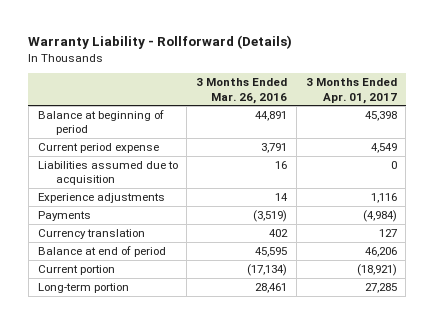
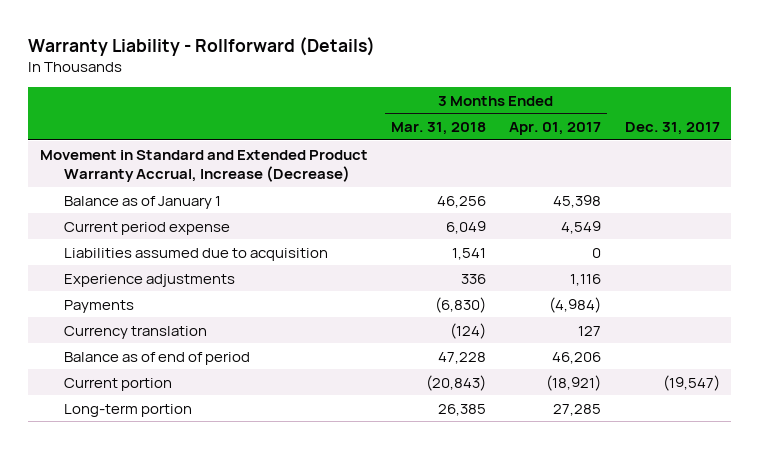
[196,78,288,104] 3 Months Ended Mar. 26, 2016 -> none
none -> [391,122,487,136] Mar. 31, 2018
none -> [624,122,720,136] Dec. 31, 2017
none -> [40,149,369,183] Movement in Standard and Extended Product Warranty Accrual, Increase (Decrease)
[37,109,164,136] Balance at beginning of period -> [63,195,221,209] Balance as of January 1
[37,245,166,257] Balance at end of period -> [63,351,250,365] Balance as of end of period

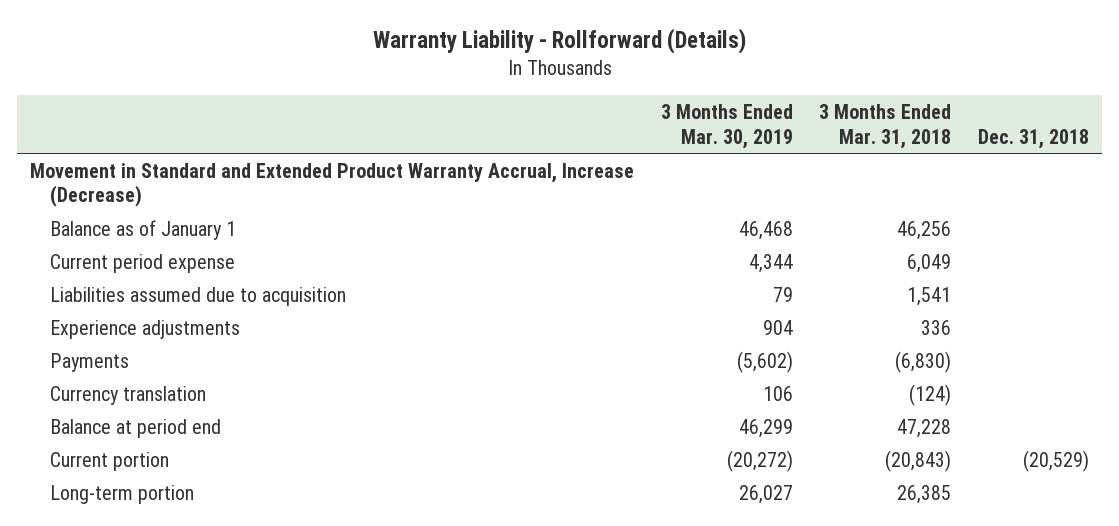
[509,122,602,136] Apr. 01, 2017 -> none
[624,122,720,136] Dec. 31, 2017 -> none
none -> [660,104,793,149] 3 Months Ended Mar. 30, 2019
none -> [978,128,1090,149] Dec. 31, 2018
[63,351,250,365] Balance as of end of period -> [50,418,222,438] Balance at period end

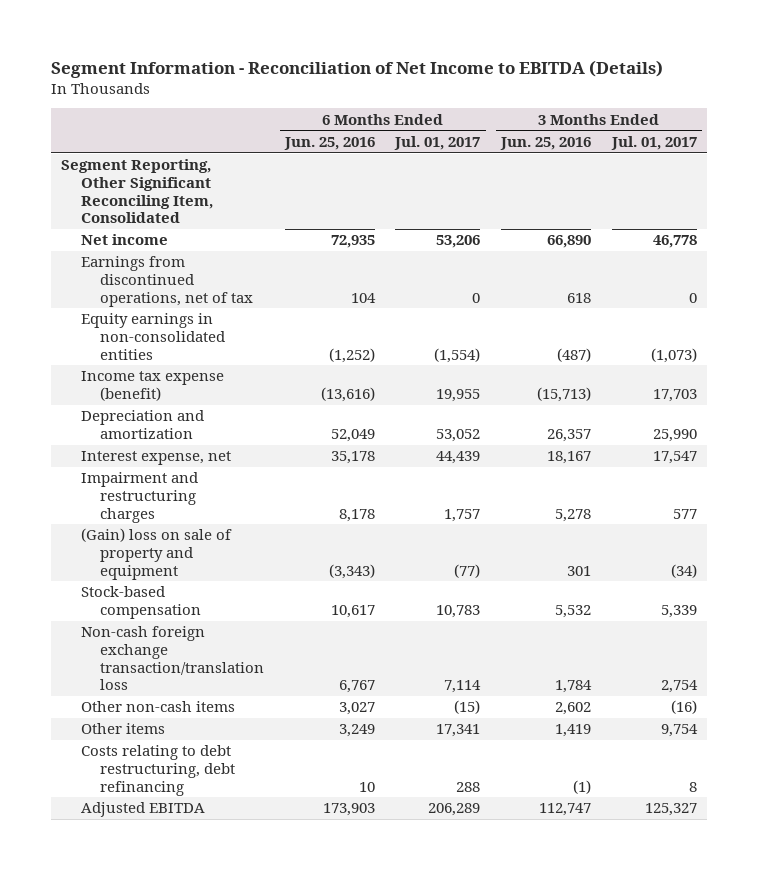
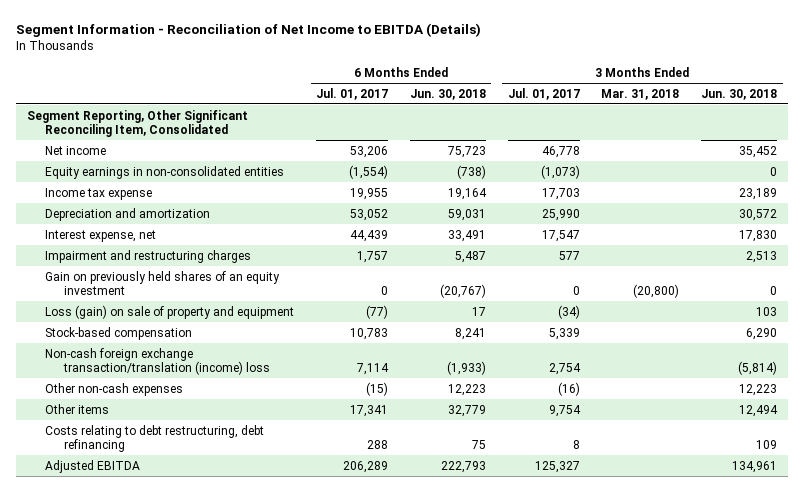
[283,136,375,150] Jun. 25, 2016 -> none
[500,136,592,150] Jun. 25, 2016 -> none
none -> [409,88,486,100] Jun. 30, 2018
none -> [601,88,680,100] Mar. 31, 2018
none -> [701,88,778,100] Jun. 30, 2018
[80,256,254,307] Earnings from discontinued operations, net of tax -> none
[80,371,224,401] Income tax expense (benefit) -> [45,187,153,200] Income tax expense
none -> [45,270,281,296] Gain on previously held shares of an equity investment
[80,528,232,580] (Gain) loss on sale of property and equipment -> [45,304,295,319] Loss (gain) on sale of property and equipment
[80,626,265,691] Non-cash foreign exchange transaction/translation loss -> [45,347,270,376] Non-cash foreign exchange transaction/translation (income) loss
[80,701,235,713] Other non-cash items -> [45,382,184,396] Other non-cash expenses

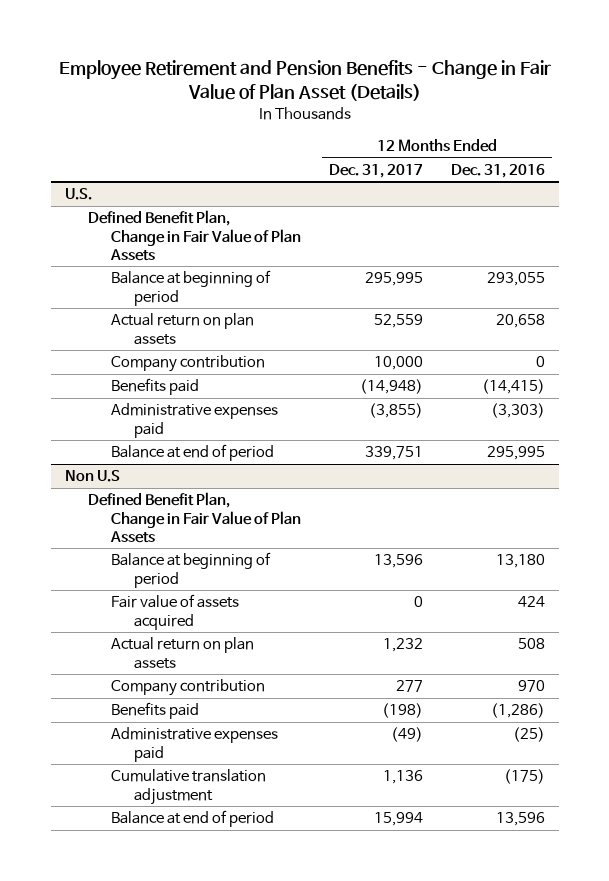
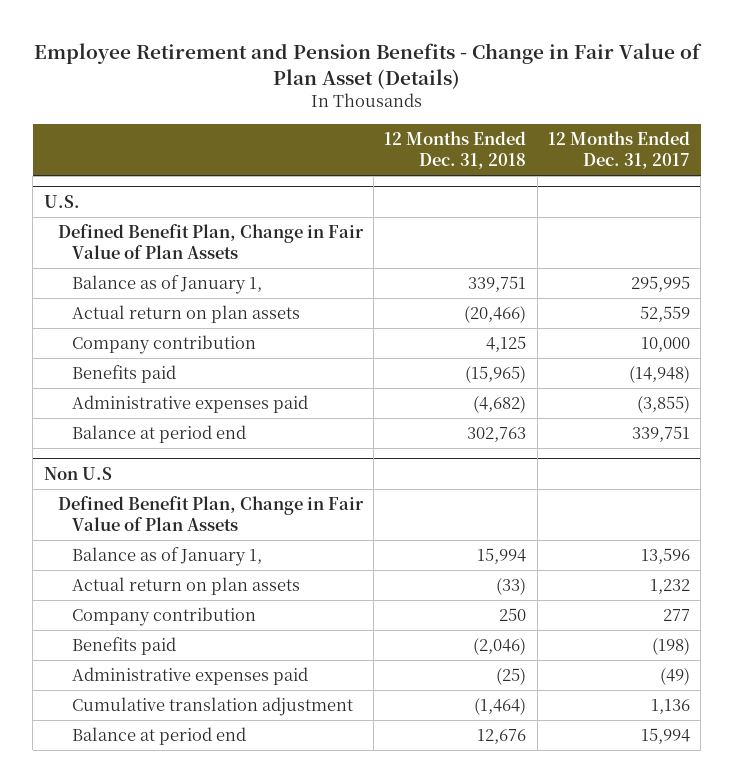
[450,163,545,178] Dec. 31, 2016 -> none
none -> [384,131,527,169] 12 Months Ended Dec. 31, 2018
[110,270,271,306] Balance at beginning of period -> [71,275,262,295] Balance as of January 1,
[110,444,274,462] Balance at end of period -> [71,425,246,444] Balance at period end
[110,594,239,630] Fair value of assets acquired -> none
[110,552,271,588] Balance at beginning of period -> [71,547,262,567] Balance as of January 1,
[110,810,274,828] Balance at end of period -> [71,727,246,746] Balance at period end

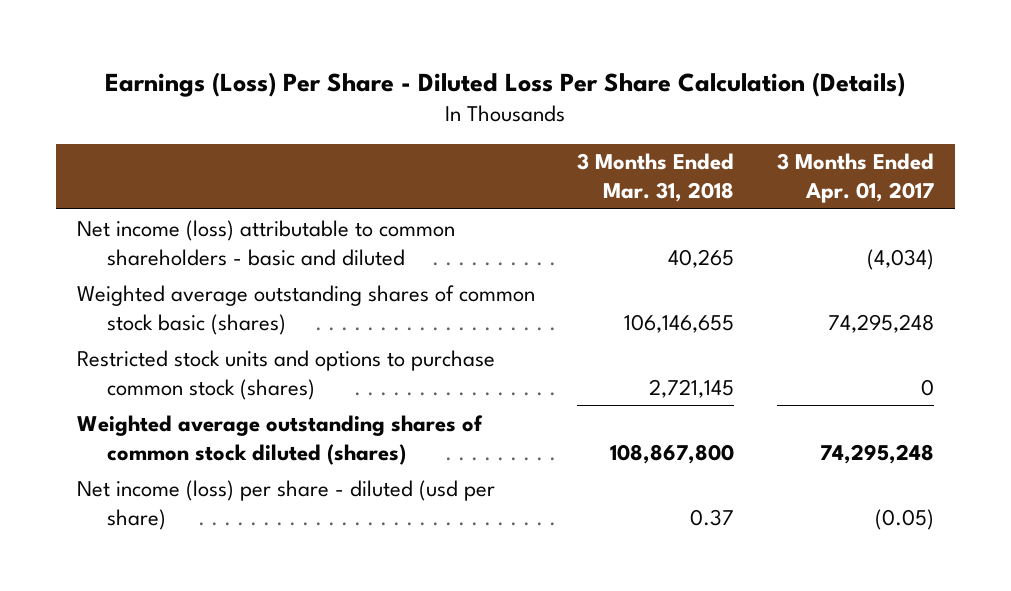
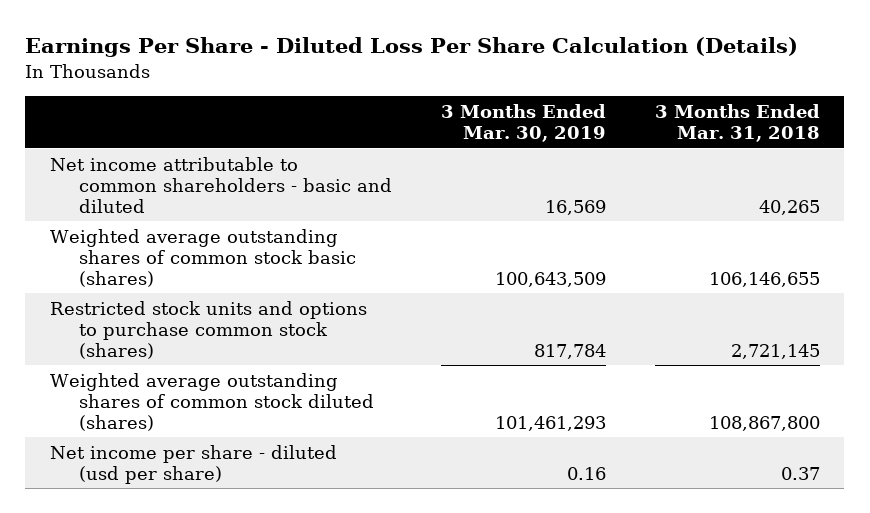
[105,71,906,97] Earnings (Loss) Per Share - Diluted Loss Per Share Calculation (Details) -> [25,37,799,58] Earnings Per Share - Diluted Loss Per Share Calculation (Details)
[776,153,934,204] 3 Months Ended Apr. 01, 2017 -> none
none -> [440,103,606,143] 3 Months Ended Mar. 30, 2019
[77,219,456,266] Net income (loss) attributable to common shareholders - basic and diluted -> [49,156,392,214] Net income attributable to common shareholders - basic and diluted
[77,479,496,530] Net income (loss) per share - diluted (usd per share) -> [49,444,337,484] Net income per share - diluted (usd per share)

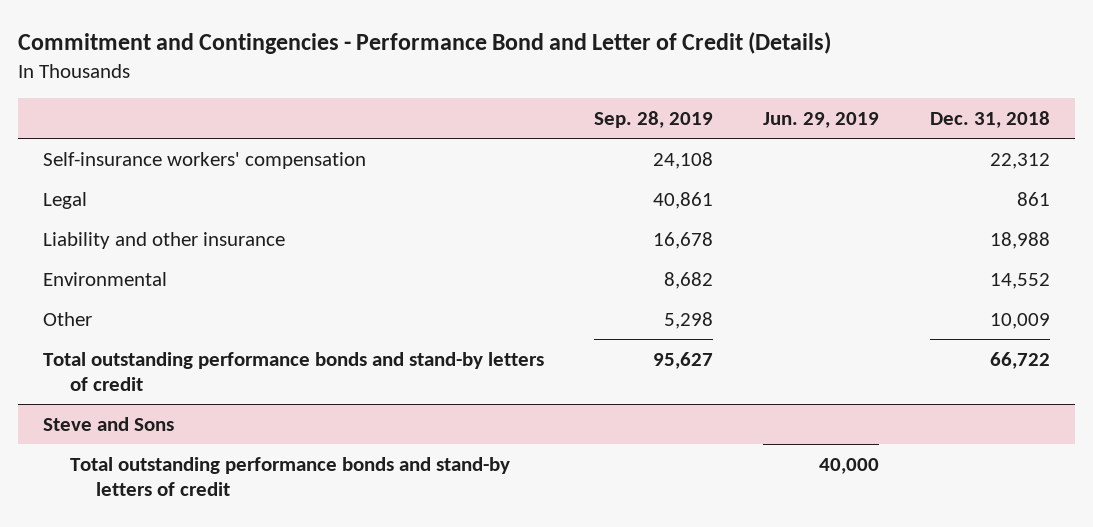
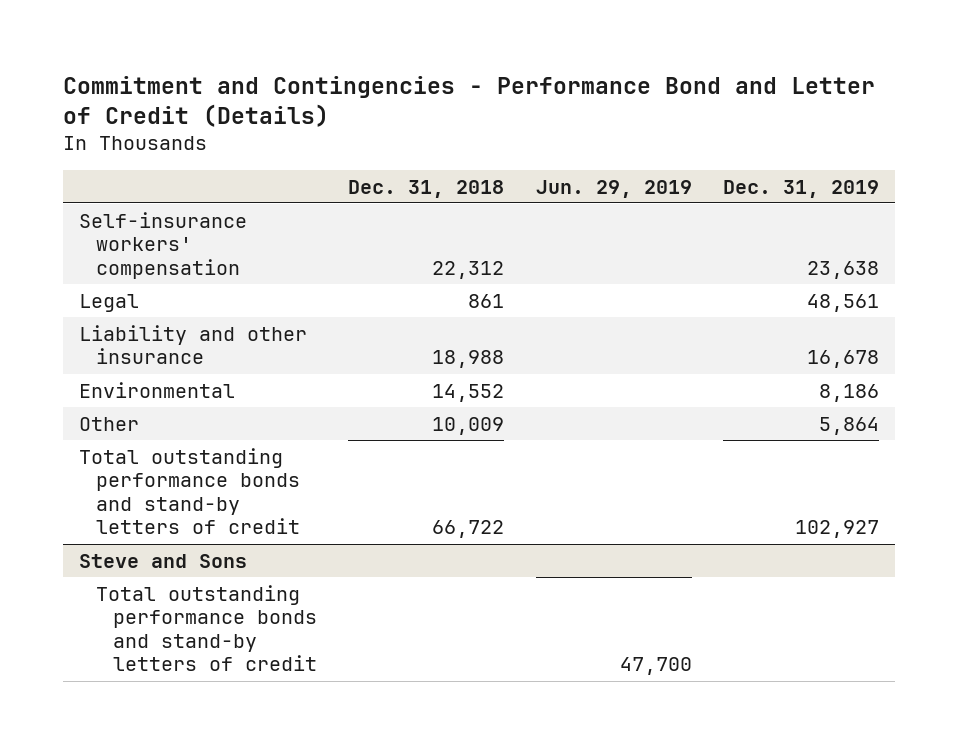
[594,111,714,129] Sep. 28, 2019 -> none
none -> [723,179,880,198] Dec. 31, 2019
[819,457,880,474] 40,000 -> [619,657,692,676] 47,700

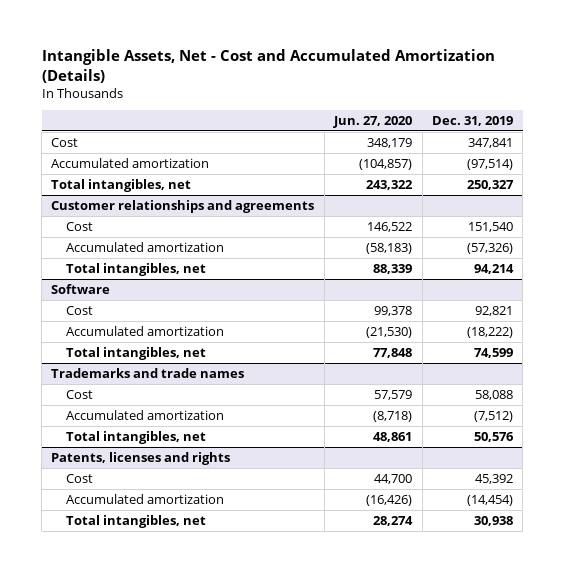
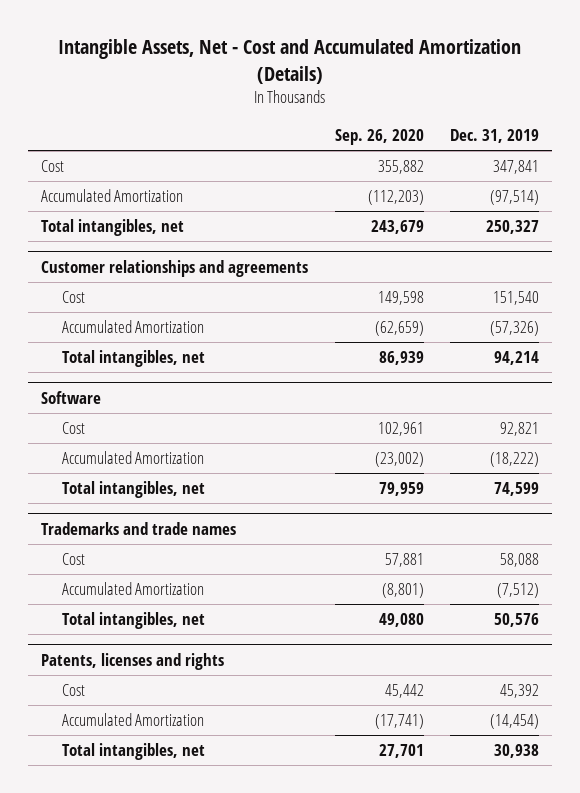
[333,116,413,129] Jun. 27, 2020 -> none
none -> [334,129,424,146] Sep. 26, 2020
[51,157,210,168] Accumulated amortization -> [41,188,184,202] Accumulated Amortization
[65,241,224,252] Accumulated amortization -> [62,319,205,333] Accumulated Amortization
[65,325,224,336] Accumulated amortization -> [62,450,205,464] Accumulated Amortization
[65,409,224,420] Accumulated amortization -> [62,581,205,595] Accumulated Amortization
[65,493,224,504] Accumulated amortization -> [62,712,205,726] Accumulated Amortization

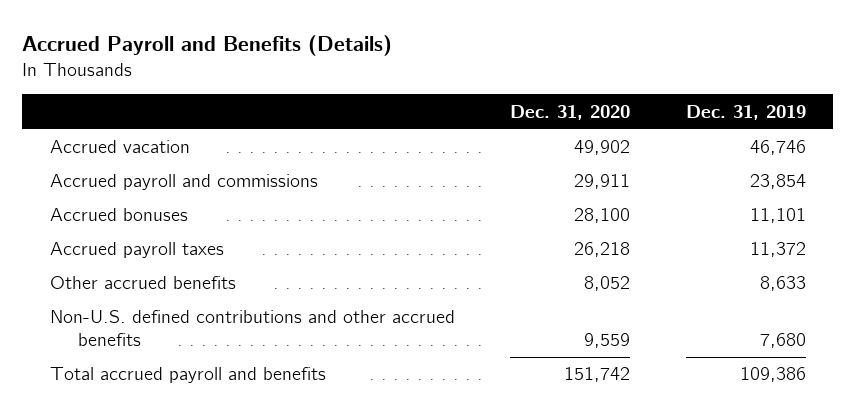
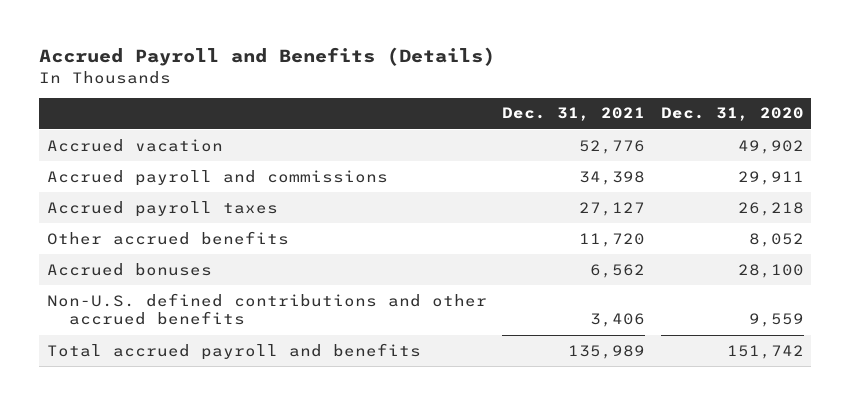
[685,104,806,120] Dec. 31, 2019 -> none
none -> [502,107,646,122] Dec. 31, 2021
[50,208,189,222] Accrued bonuses -> [46,262,212,276] Accrued bonuses

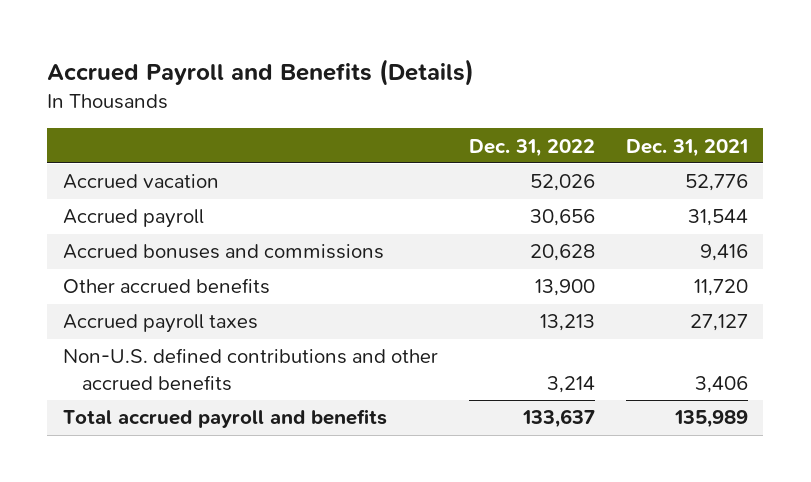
[660,107,804,122] Dec. 31, 2020 -> none
none -> [468,138,595,157] Dec. 31, 2022
[46,169,388,186] Accrued payroll and commissions -> [62,209,204,229] Accrued payroll
[579,170,646,185] 34,398 -> [687,209,748,227] 31,544
none -> [62,244,384,260] Accrued bonuses and commissions
[46,262,212,276] Accrued bonuses -> none
[46,200,278,217] Accrued payroll taxes -> [62,314,258,334] Accrued payroll taxes

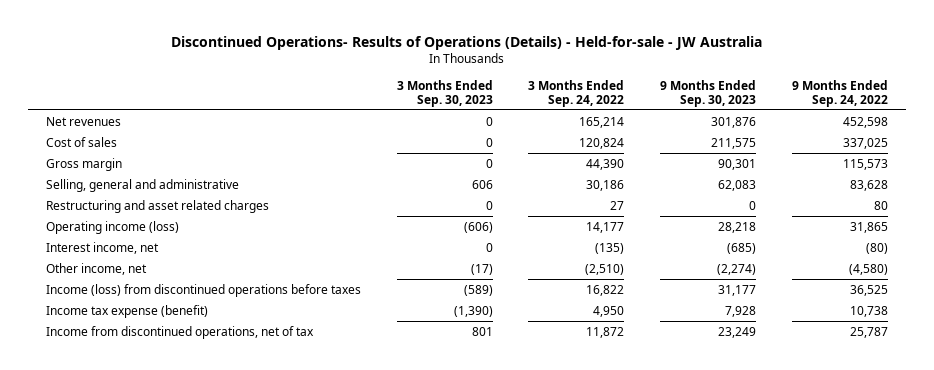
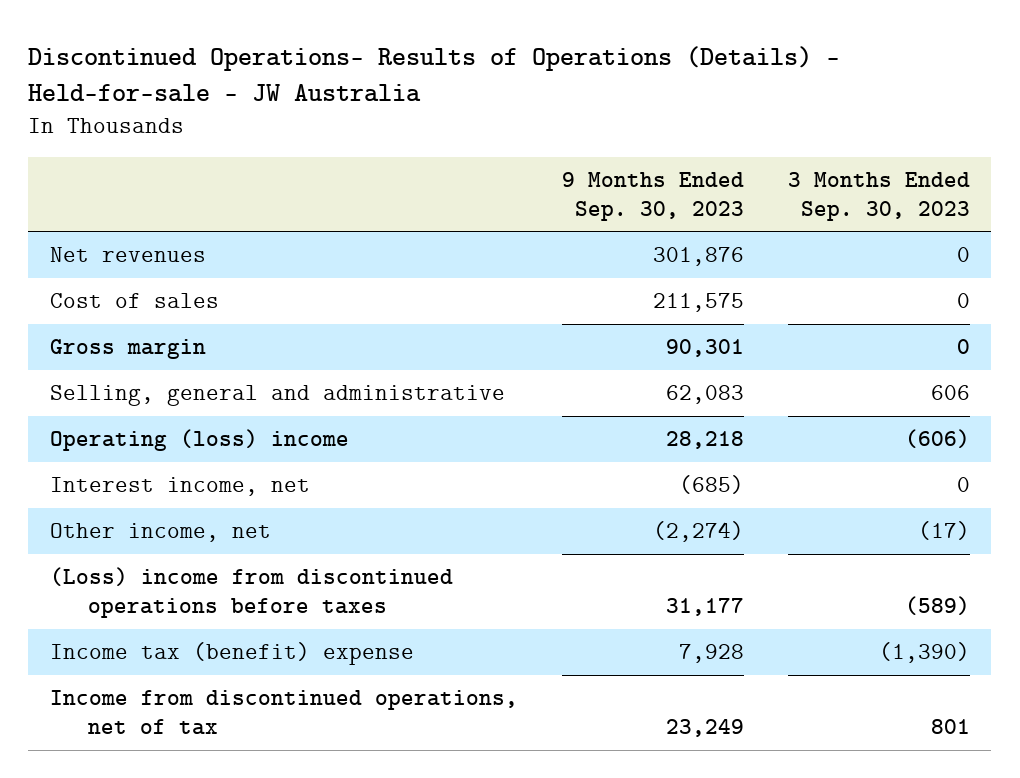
[528,79,625,107] 3 Months Ended Sep. 24, 2022 -> none
[792,79,889,107] 9 Months Ended Sep. 24, 2022 -> none
[45,199,269,213] Restructuring and asset related charges -> none
[45,220,179,234] Operating income (loss) -> [50,428,350,451] Operating (loss) income
[45,283,361,297] Income (loss) from discontinued operations before taxes -> [50,566,454,619] (Loss) income from discontinued operations before taxes
[45,304,208,318] Income tax expense (benefit) -> [50,641,415,665] Income tax (benefit) expense

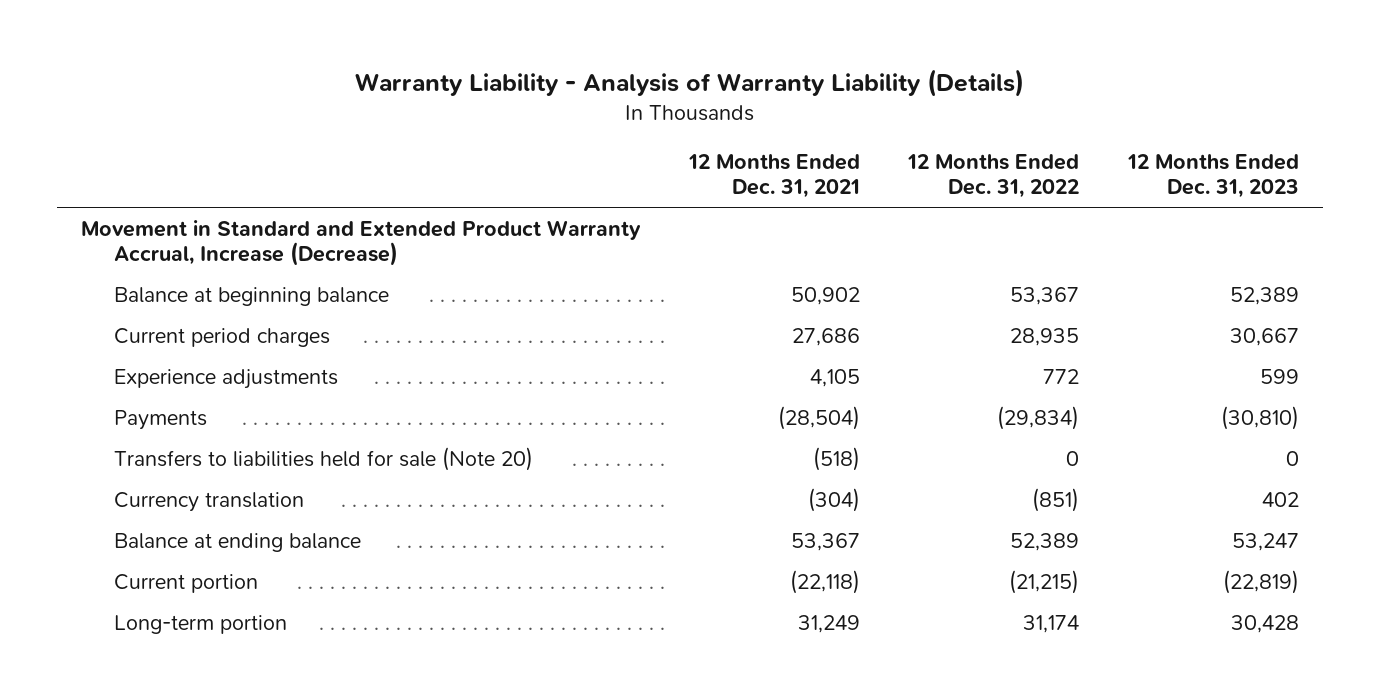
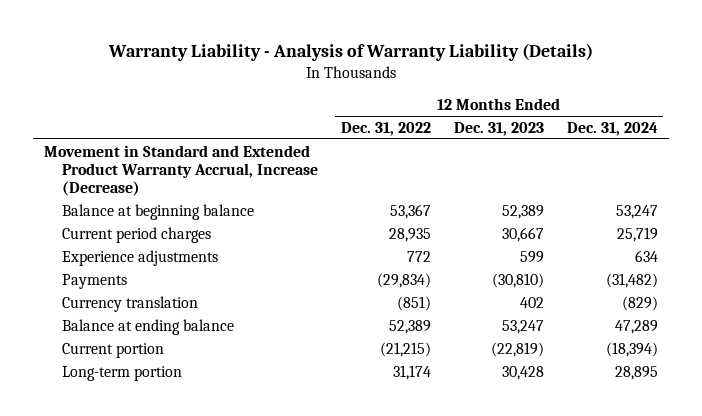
[687,154,860,199] 12 Months Ended Dec. 31, 2021 -> none
none -> [566,121,658,136] Dec. 31, 2024
[114,446,534,471] Transfers to liabilities held for sale (Note 20) -> none

